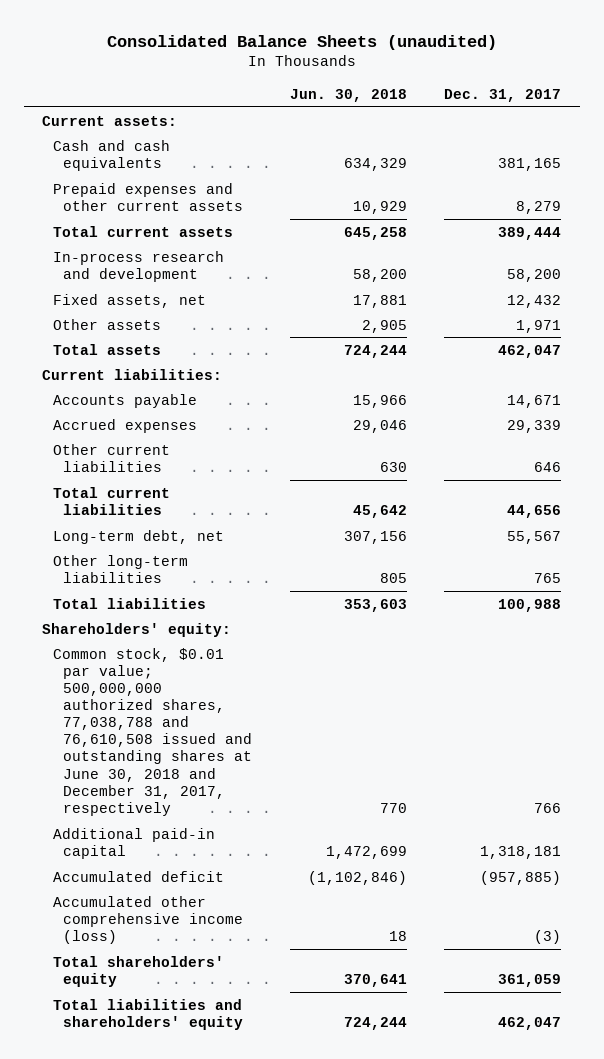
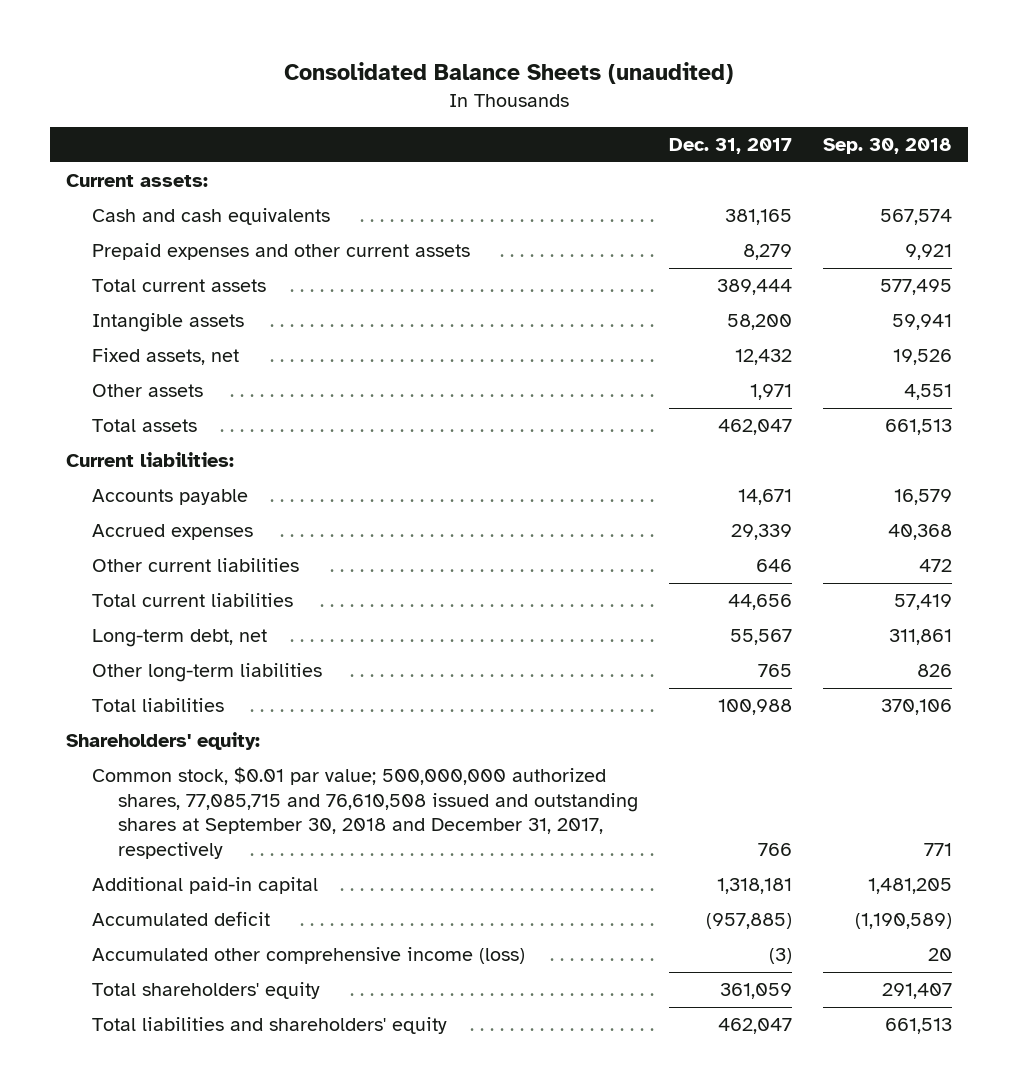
[289,88,407,102] Jun. 30, 2018 -> none
none -> [823,137,953,154] Sep. 30, 2018
[52,250,224,282] In-process research and development -> [91,313,244,333] Intangible assets
[52,647,253,816] Common stock, $0.01 par value; 500,000,000 authorized shares, 77,038,788 and 76,610,508 issued and outstanding shares at June 30, 2018 and December 31, 2017, respectively -> [91,767,639,859] Common stock, $0.01 par value; 500,000,000 authorized shares, 77,085,715 and 76,610,508 issued and outstanding shares at September 30, 2018 and December 31, 2017, respectively

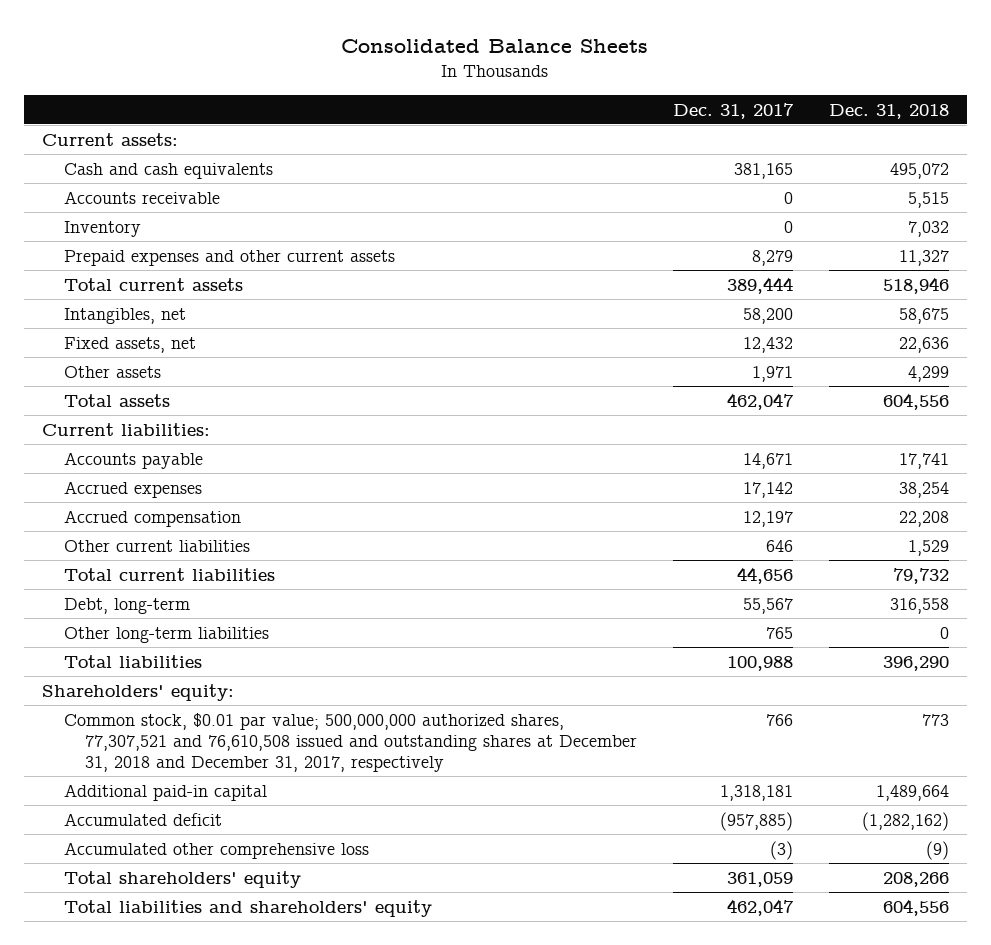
[283,62,733,85] Consolidated Balance Sheets (unaudited) -> [341,38,649,53] Consolidated Balance Sheets
[823,137,953,154] Sep. 30, 2018 -> none
none -> [828,103,949,119] Dec. 31, 2018
none -> [63,190,220,204] Accounts receivable
none -> [63,220,141,237] Inventory
[91,313,244,333] Intangible assets -> [63,307,186,324] Intangibles, net
[731,524,793,541] 29,339 -> [743,481,794,498] 17,142
none -> [63,509,241,527] Accrued compensation
[91,629,267,648] Long-term debt, net -> [63,597,190,614] Debt, long-term
[91,767,639,859] Common stock, $0.01 par value; 500,000,000 authorized shares, 77,085,715 and 76,610,508 issued and outstanding shares at September 30, 2018 and December 31, 2017, respectively -> [63,712,638,773] Common stock, $0.01 par value; 500,000,000 authorized shares, 77,307,521 and 76,610,508 issued and outstanding shares at December 31, 2018 and December 31, 2017, respectively
[91,947,525,965] Accumulated other comprehensive income (loss) -> [63,841,369,859] Accumulated other comprehensive loss

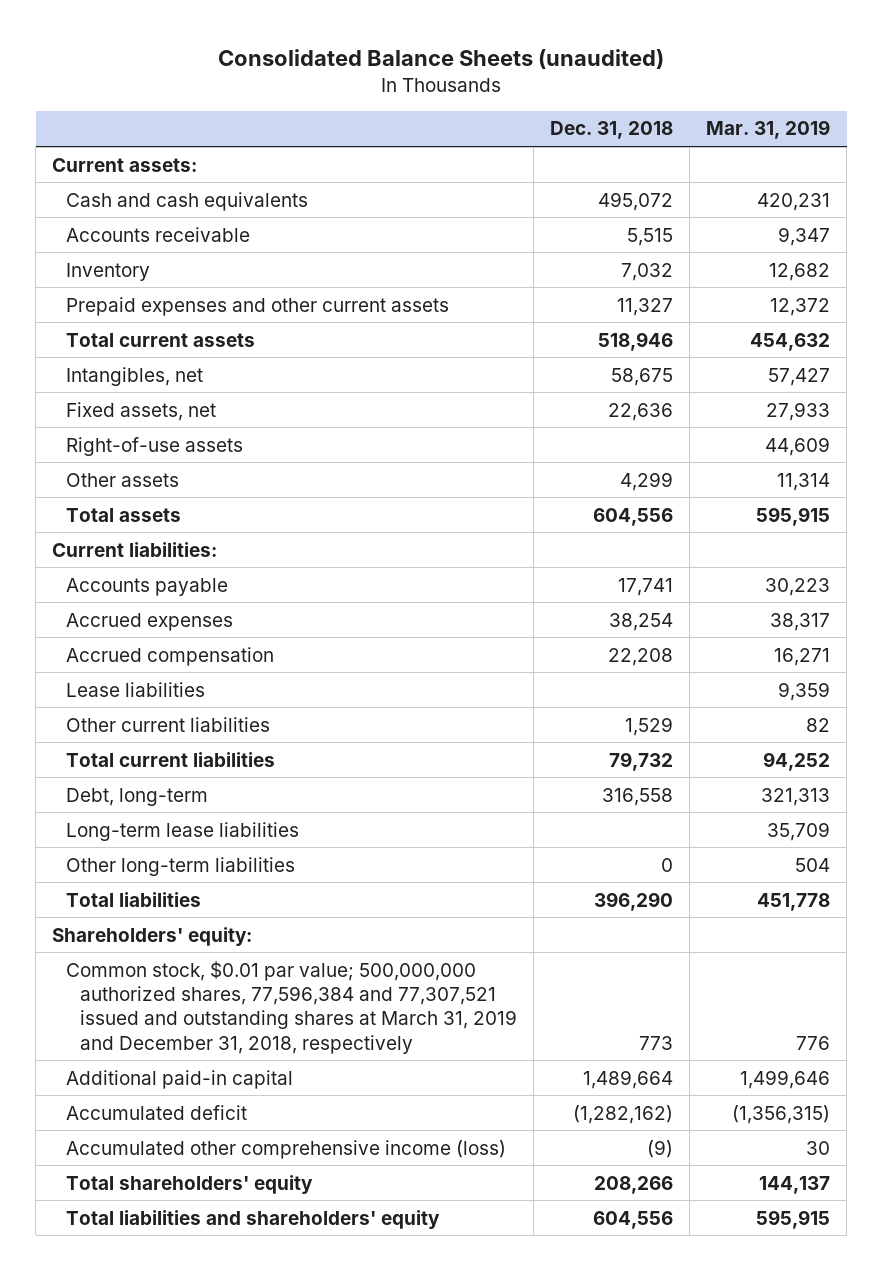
[341,38,649,53] Consolidated Balance Sheets -> [218,48,665,69] Consolidated Balance Sheets (unaudited)
[673,102,795,119] Dec. 31, 2017 -> none
none -> [706,120,831,140] Mar. 31, 2019
none -> [66,436,244,456] Right-of-use assets
none -> [66,681,206,697] Lease liabilities
none -> [66,821,300,841] Long-term lease liabilities
[63,712,638,773] Common stock, $0.01 par value; 500,000,000 authorized shares, 77,307,521 and 76,610,508 issued and outstanding shares at December 31, 2018 and December 31, 2017, respectively -> [66,960,518,1054] Common stock, $0.01 par value; 500,000,000 authorized shares, 77,596,384 and 77,307,521 issued and outstanding shares at March 31, 2019 and December 31, 2018, respectively
[63,841,369,859] Accumulated other comprehensive loss -> [66,1139,507,1159] Accumulated other comprehensive income (loss)

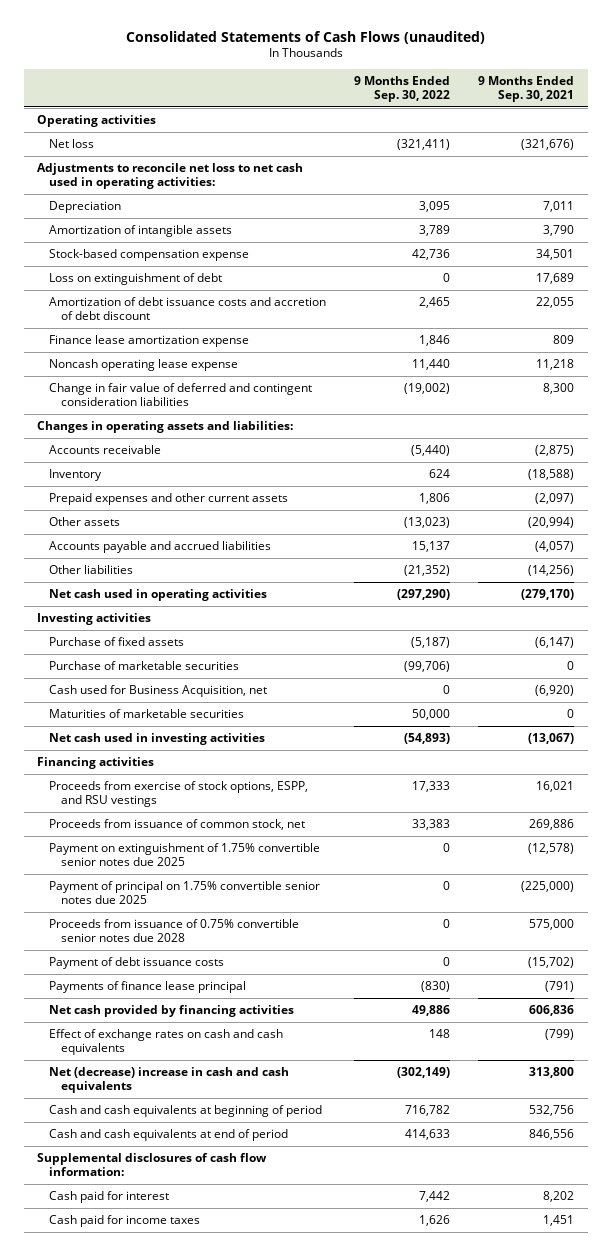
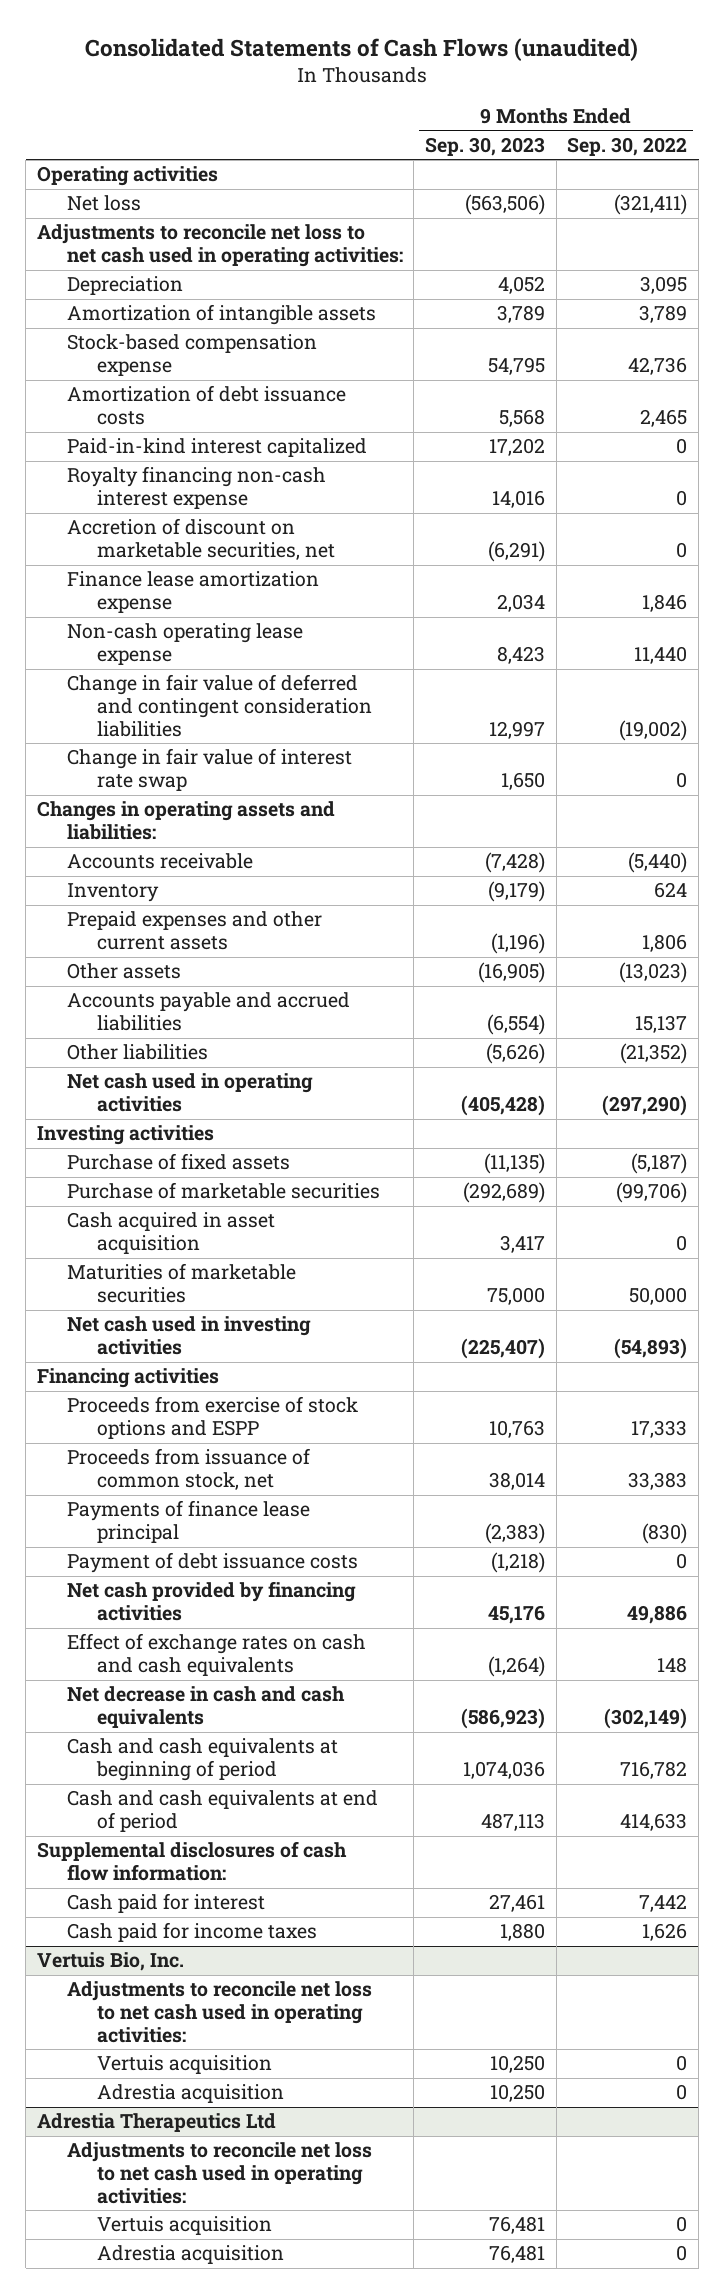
[477,75,574,102] 9 Months Ended Sep. 30, 2021 -> none
none -> [425,136,546,156] Sep. 30, 2023
[49,272,223,285] Loss on extinguishment of debt -> none
[49,296,327,321] Amortization of debt issuance costs and accretion of debt discount -> [66,385,346,426] Amortization of debt issuance costs
none -> [66,438,367,458] Paid-in-kind interest capitalized
none -> [66,466,326,510] Royalty financing non-cash interest expense
none -> [66,518,335,561] Accretion of discount on marketable securities, net
[49,358,239,371] Noncash operating lease expense -> [66,623,303,666] Non-cash operating lease expense
none -> [66,748,352,792] Change in fair value of interest rate swap
[49,684,268,697] Cash used for Business Acquisition, net -> none
none -> [66,1212,275,1255] Cash acquired in asset acquisition
[49,780,309,808] Proceeds from exercise of stock options, ESPP, and RSU vestings -> [66,1396,358,1440] Proceeds from exercise of stock options and ESPP
[49,842,321,867] Payment on extinguishment of 1.75% convertible senior notes due 2025 -> none
[49,880,321,905] Payment of principal on 1.75% convertible senior notes due 2025 -> none
[49,918,300,943] Proceeds from issuance of 0.75% convertible senior notes due 2028 -> none
[49,956,225,969] Payment of debt issuance costs -> [66,1552,358,1574] Payment of debt issuance costs
[49,1066,290,1094] Net (decrease) increase in cash and cash equivalents -> [66,1686,345,1729] Net decrease in cash and cash equivalents
none -> [36,1952,184,1972] Vertuis Bio, Inc.
none -> [66,1981,372,2043] Adjustments to reconcile net loss to net cash used in operating activities:
none -> [96,2055,272,2075] Vertuis acquisition
none -> [96,2084,284,2104] Adrestia acquisition
none -> [36,2113,276,2133] Adrestia Therapeutics Ltd
none -> [66,2142,372,2204] Adjustments to reconcile net loss to net cash used in operating activities:
none -> [96,2216,272,2236] Vertuis acquisition
none -> [96,2245,284,2265] Adrestia acquisition

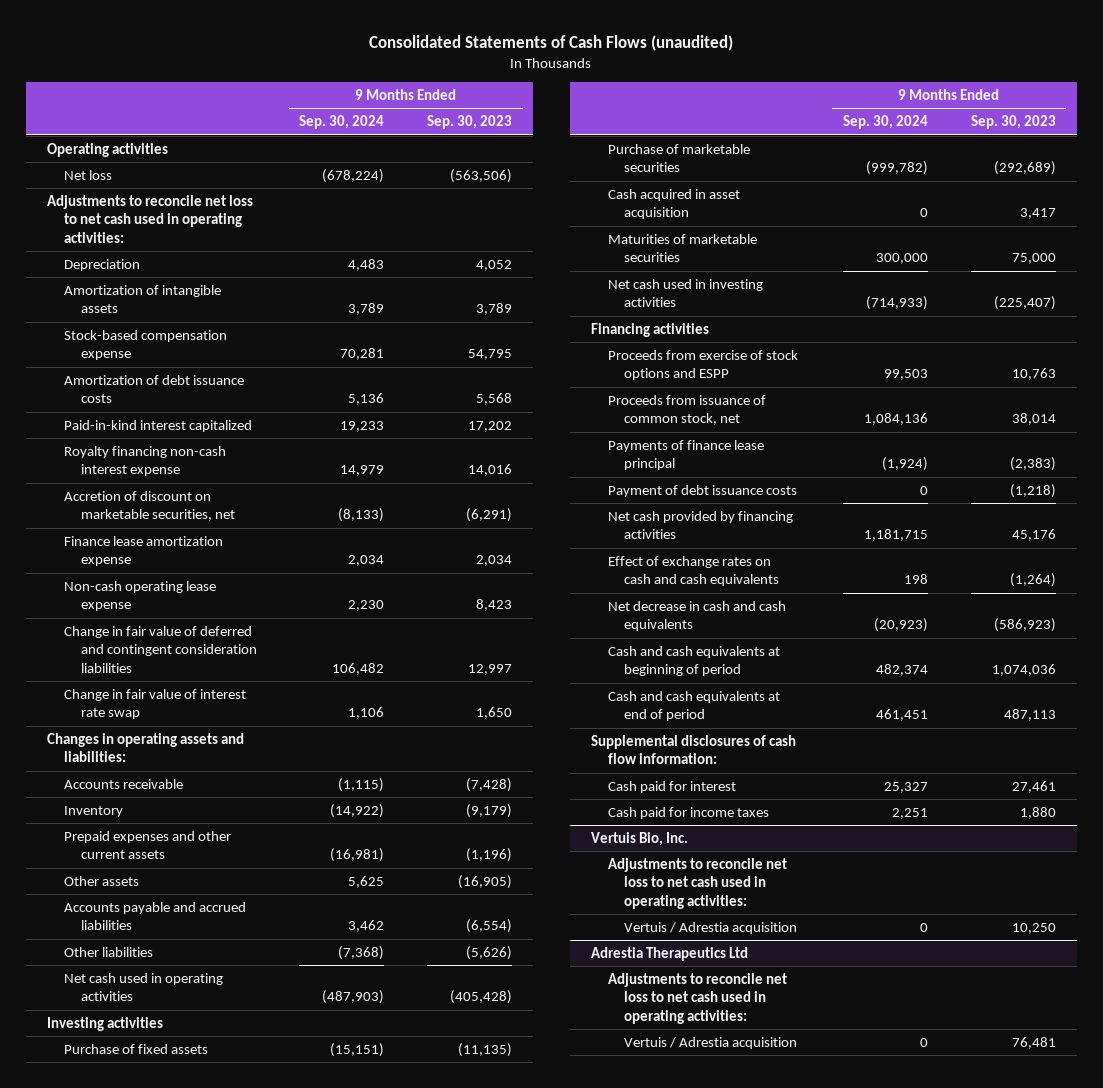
[567,136,688,156] Sep. 30, 2022 -> none
none -> [299,115,385,130] Sep. 30, 2024
[96,2084,284,2104] Adrestia acquisition -> none
[96,2055,272,2075] Vertuis acquisition -> [624,921,798,934] Vertuis / Adrestia acquisition
[96,2245,284,2265] Adrestia acquisition -> none
[96,2216,272,2236] Vertuis acquisition -> [624,1036,798,1049] Vertuis / Adrestia acquisition

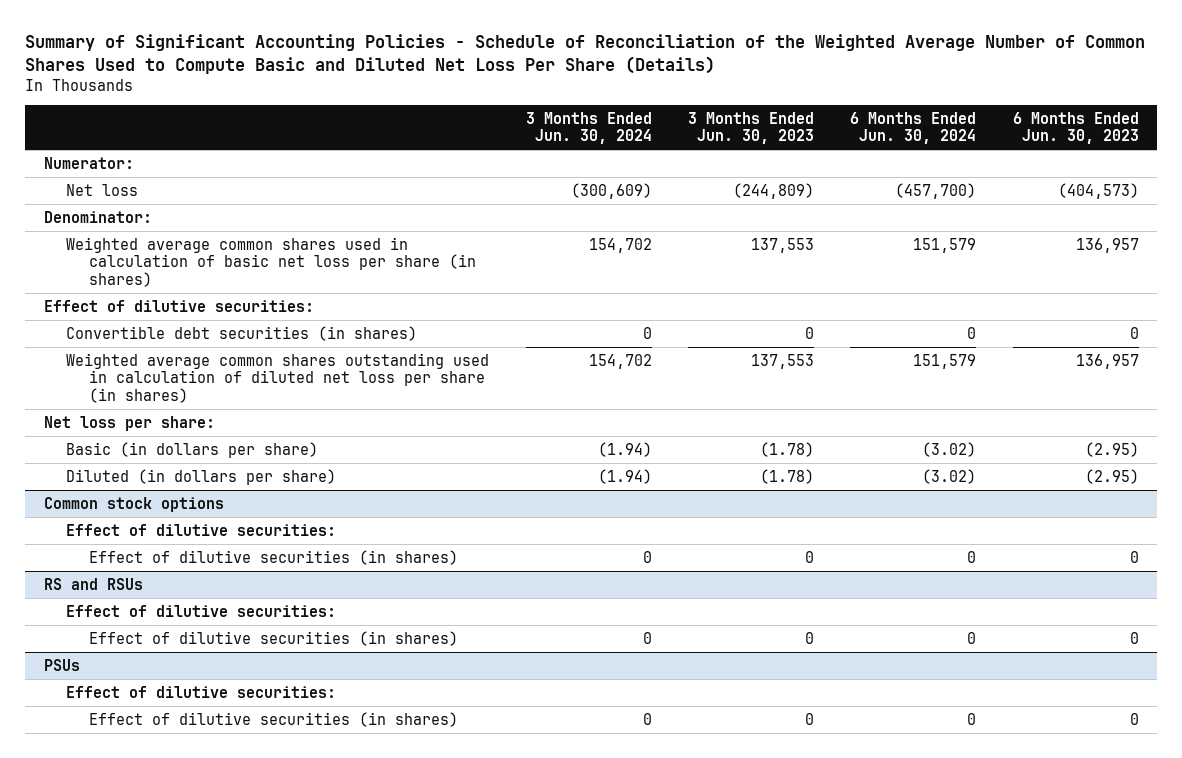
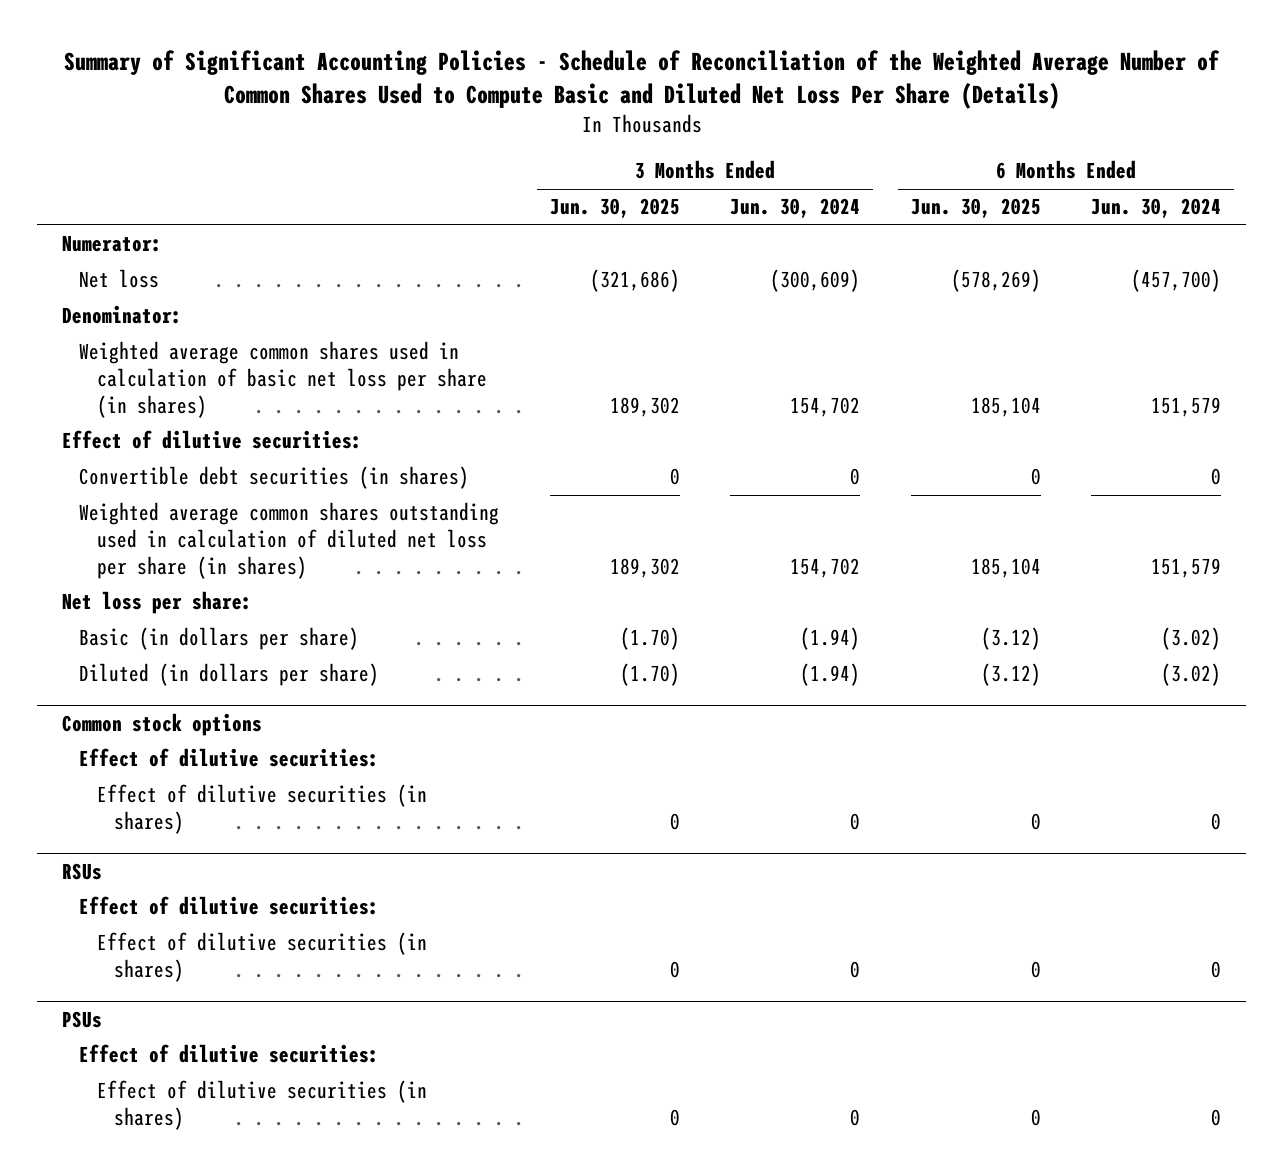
[688,111,815,145] 3 Months Ended Jun. 30, 2023 -> none
[1012,111,1139,145] 6 Months Ended Jun. 30, 2023 -> none
none -> [549,198,680,219] Jun. 30, 2025
none -> [910,198,1041,219] Jun. 30, 2025
[43,577,143,590] RS and RSUs -> [61,862,102,880] RSUs

